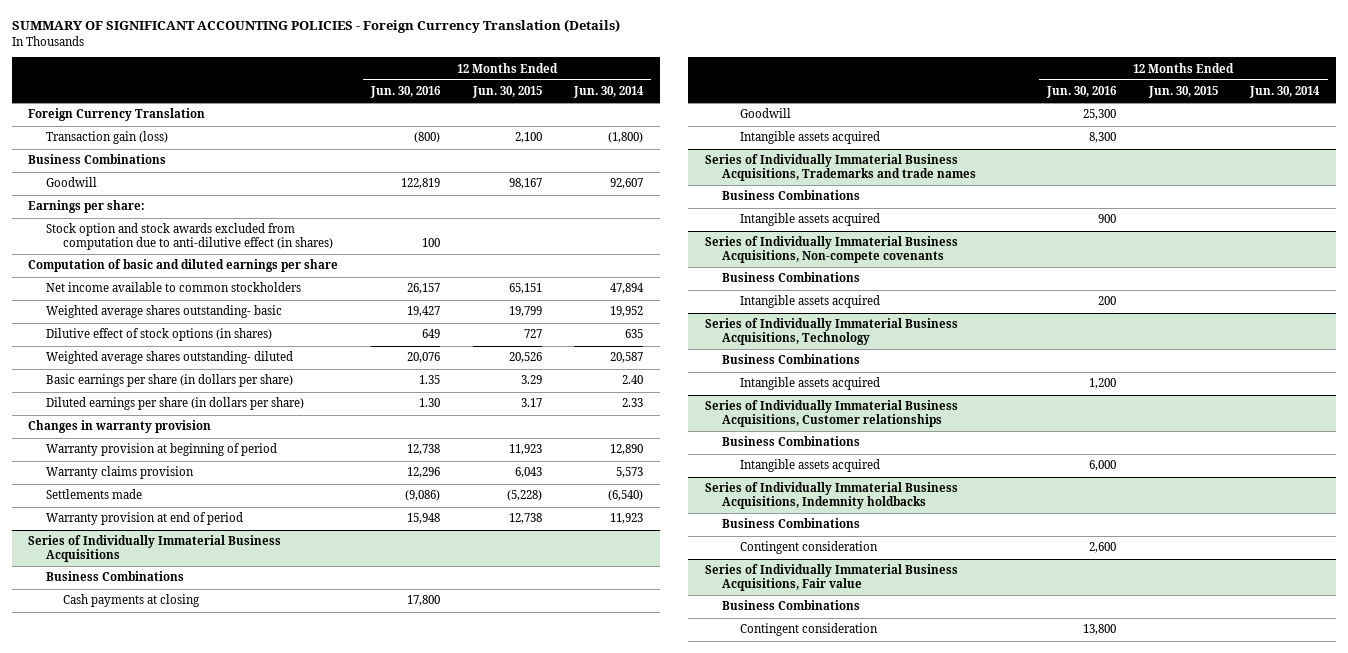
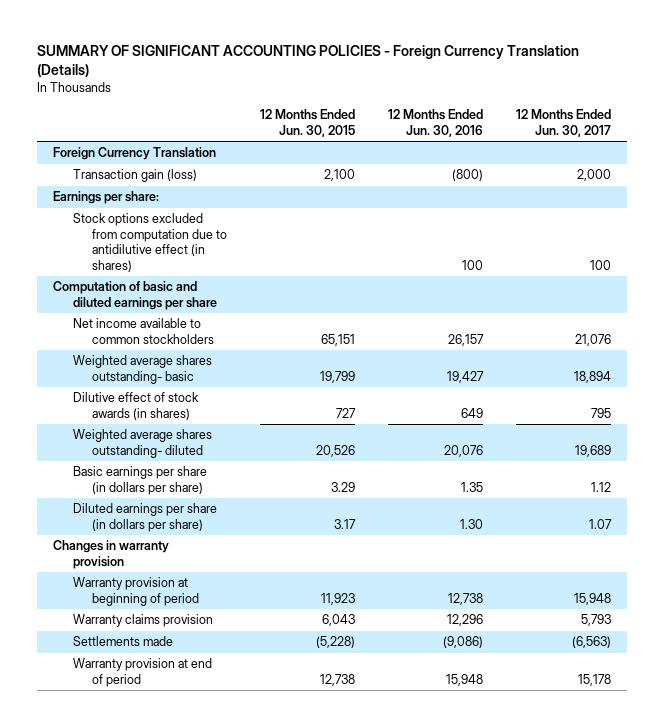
[573,86,645,99] Jun. 30, 2014 -> none
none -> [515,109,611,137] 12 Months Ended Jun. 30, 2017
[28,154,167,165] Business Combinations -> none
[45,177,97,188] Goodwill -> none
[45,223,334,251] Stock option and stock awards excluded from computation due to anti-dilutive effect (in shares) -> [72,213,227,272] Stock options excluded from computation due to antidilutive effect (in shares)
[45,328,272,342] Dilutive effect of stock options (in shares) -> [72,392,199,420] Dilutive effect of stock awards (in shares)
[28,535,282,563] Series of Individually Immaterial Business Acquisitions -> none
[45,571,184,582] Business Combinations -> none
[63,594,201,608] Cash payments at closing -> none
[739,108,791,119] Goodwill -> none
[739,131,880,145] Intangible assets acquired -> none
[704,154,977,182] Series of Individually Immaterial Business Acquisitions, Trademarks and trade names -> none
[722,190,861,201] Business Combinations -> none
[739,213,880,227] Intangible assets acquired -> none
[704,236,958,264] Series of Individually Immaterial Business Acquisitions, Non-compete covenants -> none
[722,272,861,283] Business Combinations -> none
[739,295,880,309] Intangible assets acquired -> none
[704,318,958,346] Series of Individually Immaterial Business Acquisitions, Technology -> none
[722,354,861,365] Business Combinations -> none
[739,377,880,391] Intangible assets acquired -> none
[704,400,958,428] Series of Individually Immaterial Business Acquisitions, Customer relationships -> none
[722,436,861,447] Business Combinations -> none
[739,459,880,473] Intangible assets acquired -> none
[704,482,958,510] Series of Individually Immaterial Business Acquisitions, Indemnity holdbacks -> none
[722,518,861,529] Business Combinations -> none
[739,541,878,555] Contingent consideration -> none
[704,564,958,592] Series of Individually Immaterial Business Acquisitions, Fair value -> none
[722,600,861,611] Business Combinations -> none
[739,623,878,637] Contingent consideration -> none

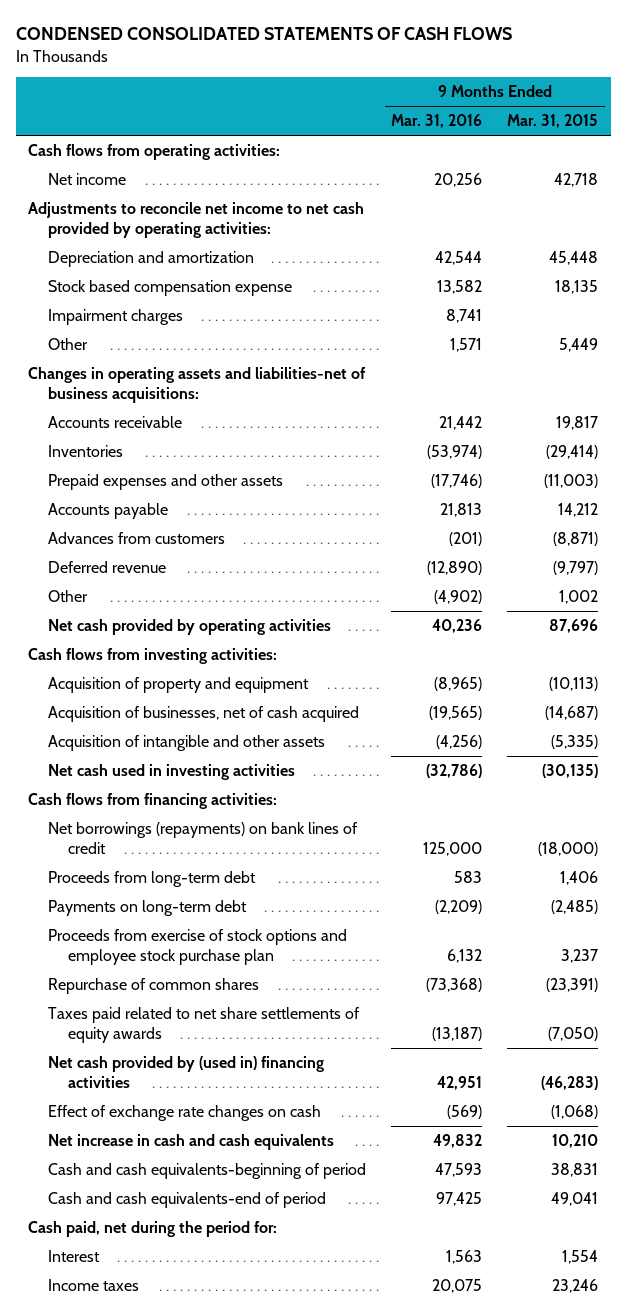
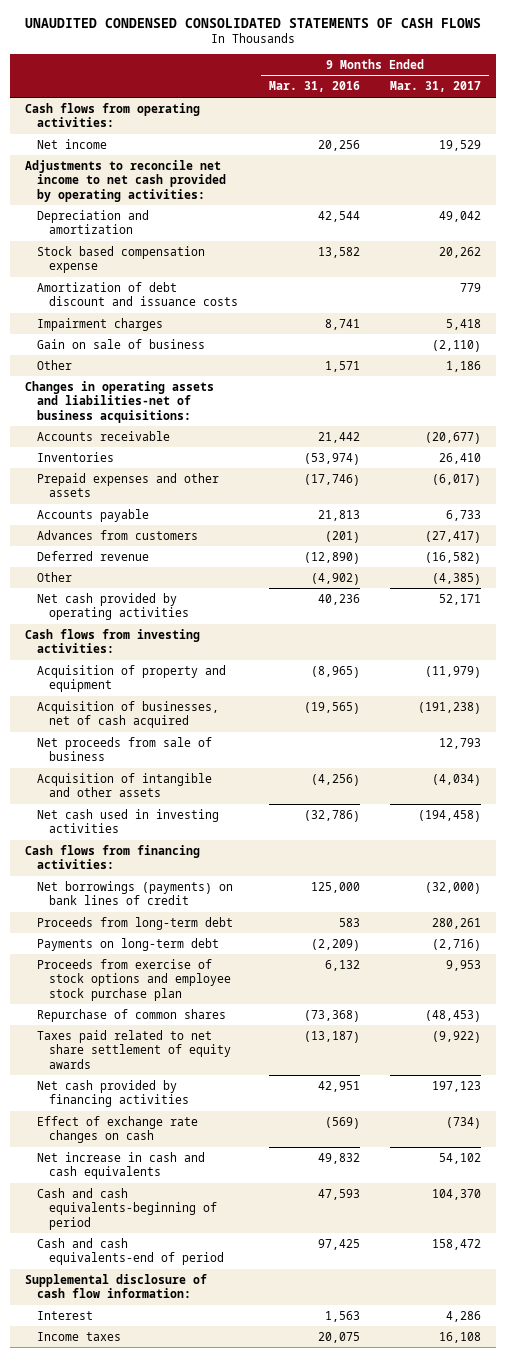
[15,27,512,41] CONDENSED CONSOLIDATED STATEMENTS OF CASH FLOWS -> [25,17,482,28] UNAUDITED CONDENSED CONSOLIDATED STATEMENTS OF CASH FLOWS
[507,114,599,129] Mar. 31, 2015 -> none
none -> [390,81,482,93] Mar. 31, 2017
none -> [37,281,239,307] Amortization of debt discount and issuance costs
none -> [37,338,206,349] Gain on sale of business
none -> [37,736,213,762] Net proceeds from sale of business
[48,821,359,855] Net borrowings (repayments) on bank lines of credit -> [37,880,234,906] Net borrowings (payments) on bank lines of credit
[48,1006,361,1044] Taxes paid related to net share settlements of equity awards -> [37,1029,232,1069] Taxes paid related to net share settlement of equity awards
[48,1055,325,1089] Net cash provided by (used in) financing activities -> [37,1079,190,1108] Net cash provided by financing activities
[28,1220,278,1237] Cash paid, net during the period for: -> none
none -> [25,1273,208,1299] Supplemental disclosure of cash flow information:

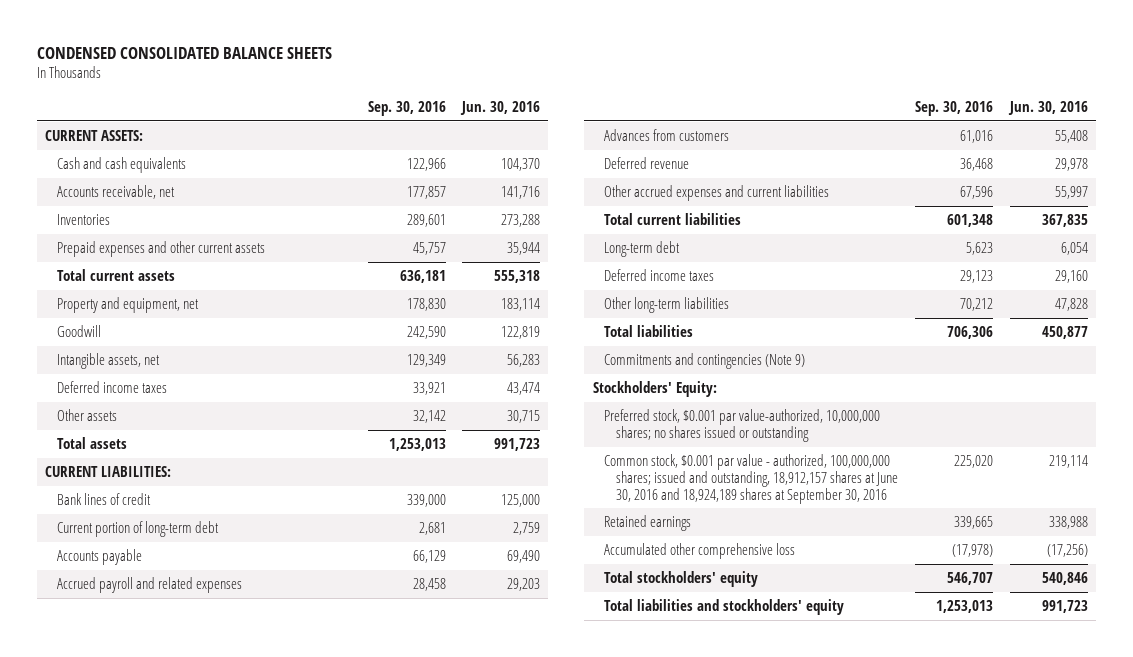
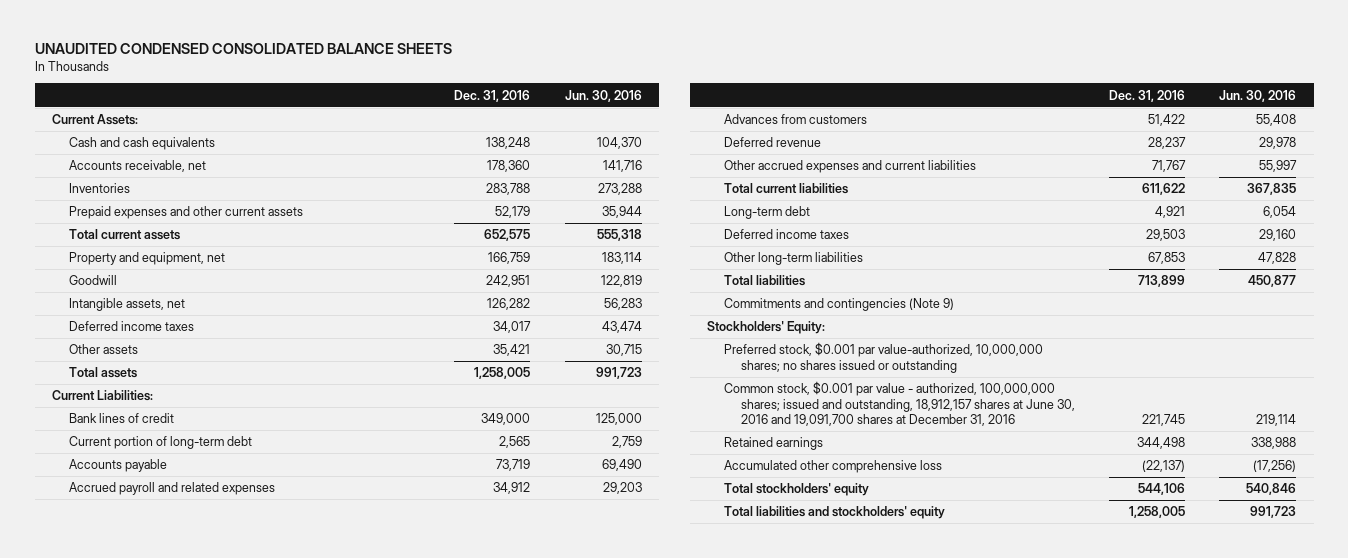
[36,47,332,60] CONDENSED CONSOLIDATED BALANCE SHEETS -> [34,43,452,55] UNAUDITED CONDENSED CONSOLIDATED BALANCE SHEETS
[367,100,446,116] Sep. 30, 2016 -> none
none -> [454,89,531,102] Dec. 31, 2016
[45,130,144,142] CURRENT ASSETS: -> [51,114,138,126] Current Assets:
[45,466,172,478] CURRENT LIABILITIES: -> [51,390,153,402] Current Liabilities:
[604,454,899,504] Common stock, $0.001 par value - authorized, 100,000,000 shares; issued and outstanding, 18,912,157 shares at June 30, 2016 and 18,924,189 shares at September 30, 2016 -> [723,381,1075,426] Common stock, $0.001 par value - authorized, 100,000,000 shares; issued and outstanding, 18,912,157 shares at June 30, 2016 and 19,091,700 shares at December 31, 2016

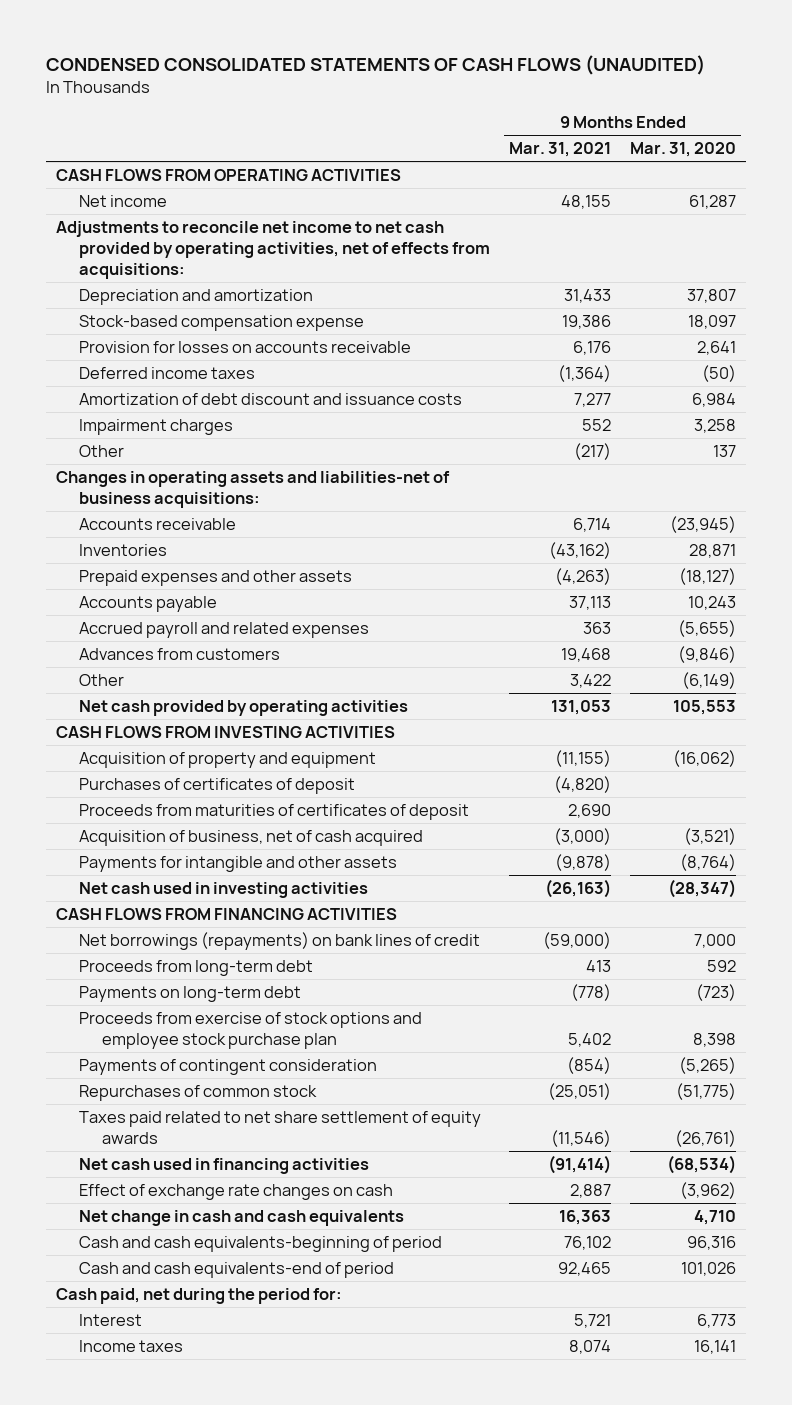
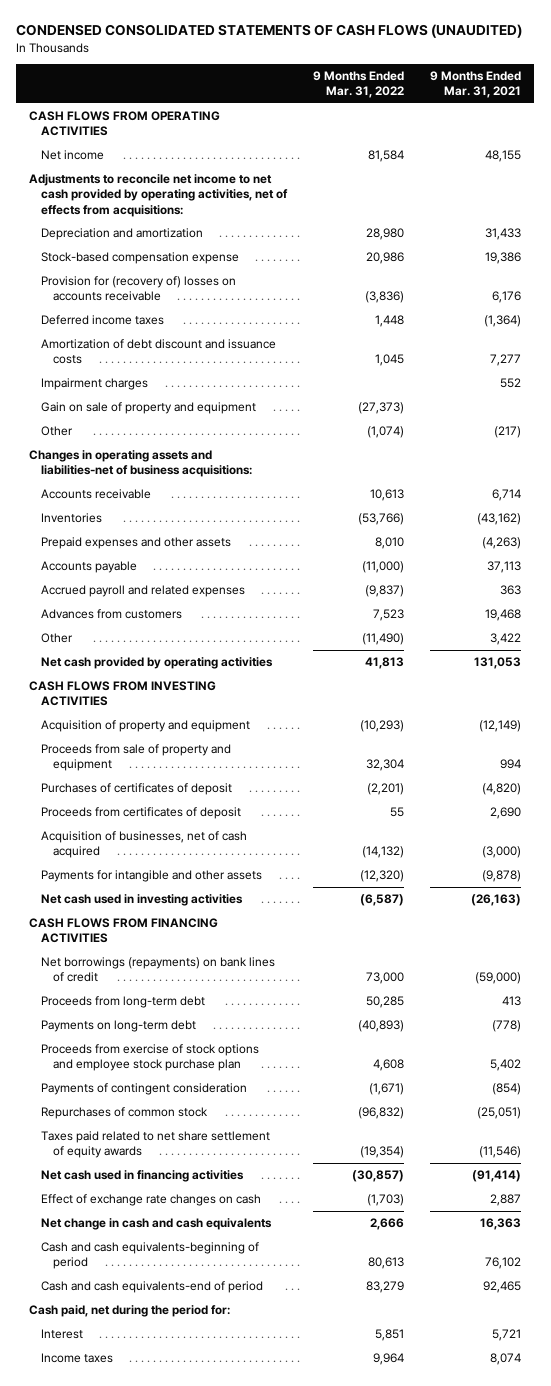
[630,142,737,158] Mar. 31, 2020 -> none
none -> [313,71,405,99] 9 Months Ended Mar. 31, 2022
[78,340,411,353] Provision for losses on accounts receivable -> [41,276,237,302] Provision for (recovery of) losses on accounts receivable
none -> [41,402,257,415] Gain on sale of property and equipment
[554,749,611,767] (11,155) -> [479,720,522,733] (12,149)
none -> [41,744,232,772] Proceeds from sale of property and equipment
[78,803,469,820] Proceeds from maturities of certificates of deposit -> [41,807,242,820] Proceeds from certificates of deposit
[78,829,423,846] Acquisition of business, net of cash acquired -> [41,831,248,859] Acquisition of businesses, net of cash acquired

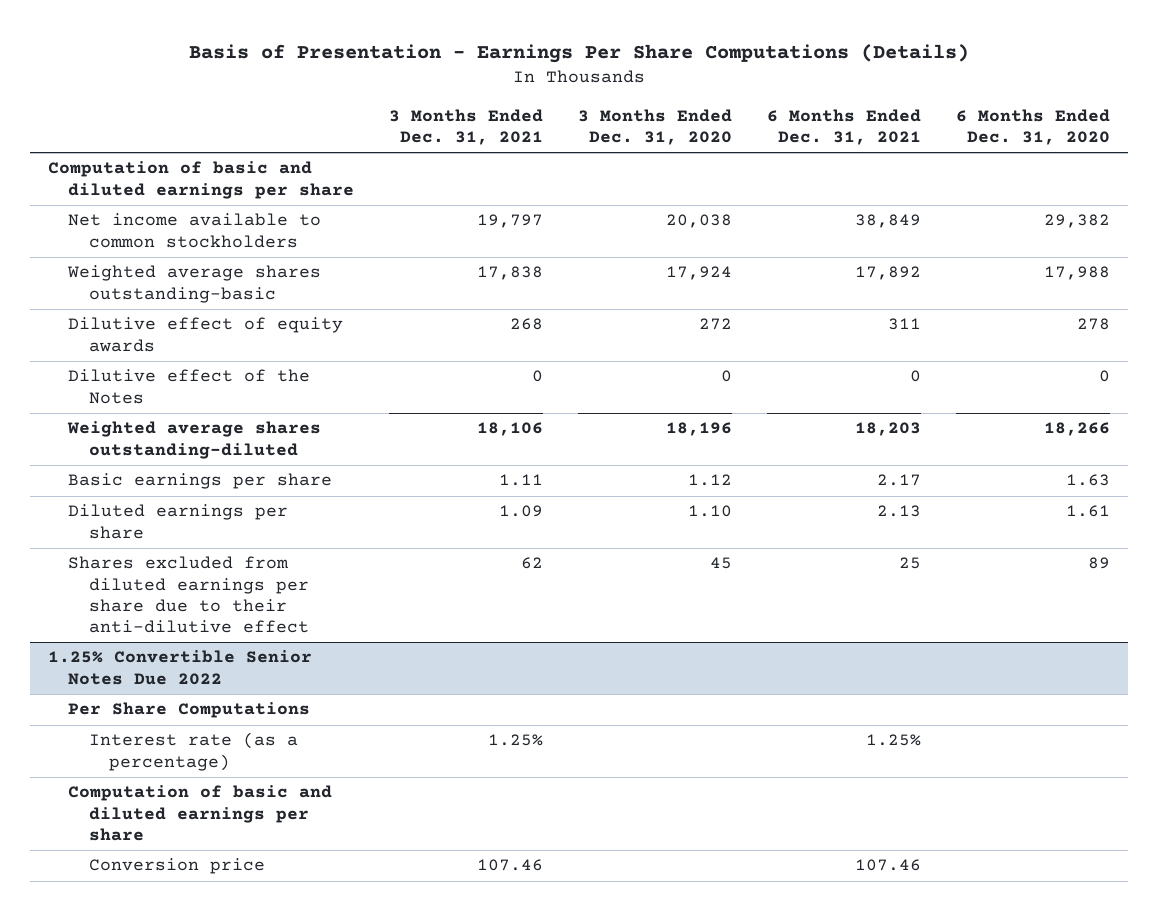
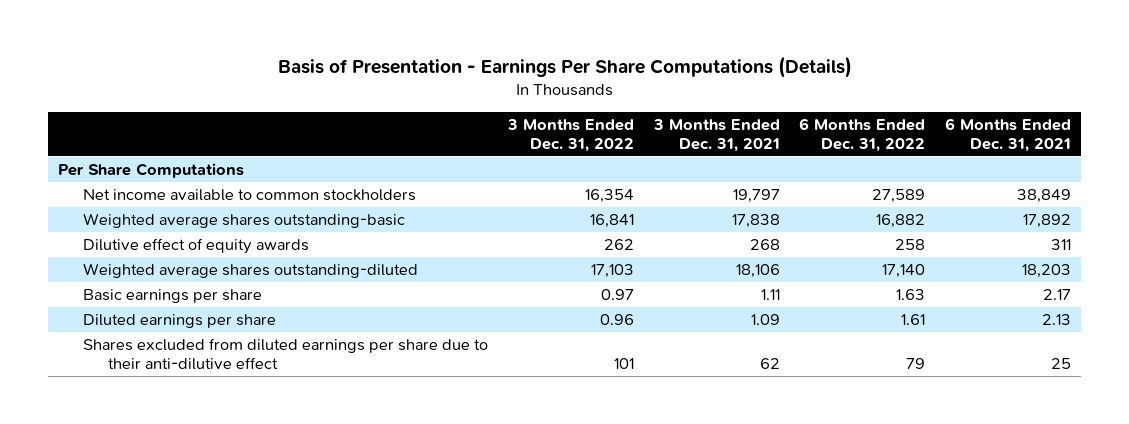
[578,108,733,146] 3 Months Ended Dec. 31, 2020 -> none
[956,108,1111,146] 6 Months Ended Dec. 31, 2020 -> none
none -> [506,118,634,153] 3 Months Ended Dec. 31, 2022
none -> [799,117,926,153] 6 Months Ended Dec. 31, 2022
[47,161,355,199] Computation of basic and diluted earnings per share -> none
none -> [57,163,244,179] Per Share Computations
[68,369,311,404] Dilutive effect of the Notes -> none
[47,650,312,685] 1.25% Convertible Senior Notes Due 2022 -> none
[68,702,311,719] Per Share Computations -> none
[88,732,298,771] Interest rate (as a percentage) -> none
[68,785,333,842] Computation of basic and diluted earnings per share -> none
[88,858,265,875] Conversion price -> none

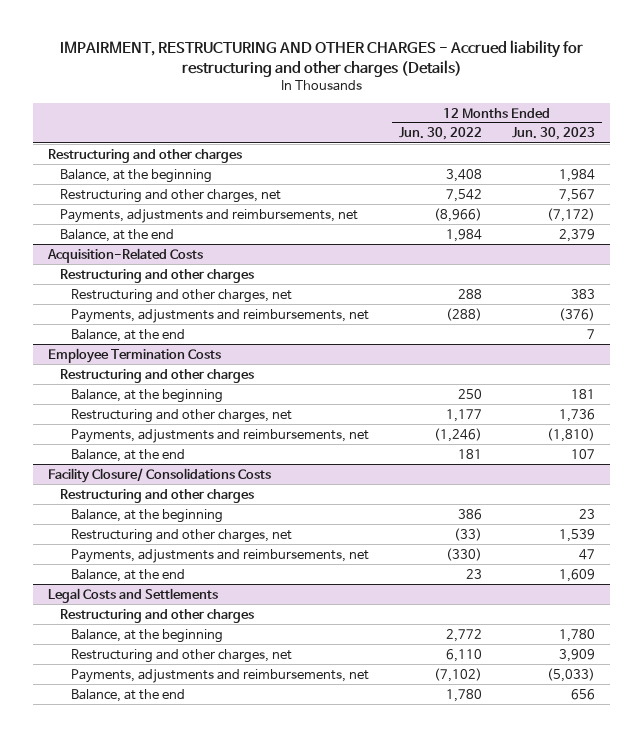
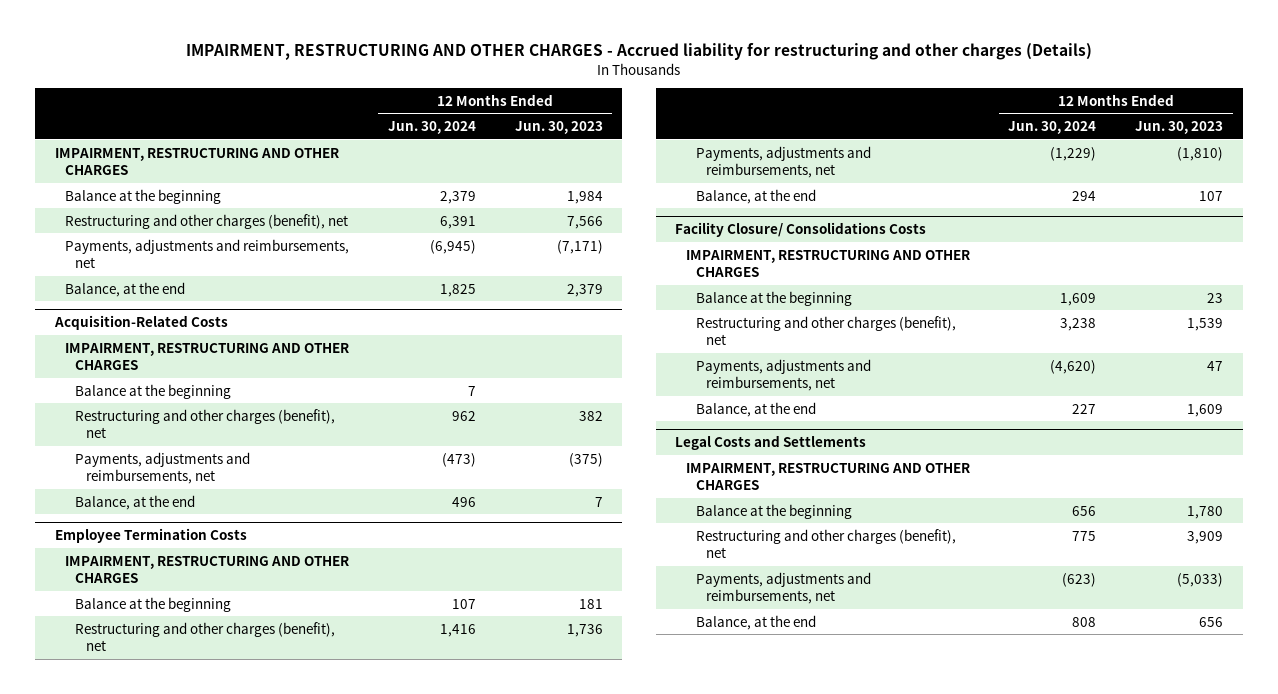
[399,127,483,141] Jun. 30, 2022 -> none
none -> [387,121,476,135] Jun. 30, 2024
[48,148,243,163] Restructuring and other charges -> [54,147,339,175] IMPAIRMENT, RESTRUCTURING AND OTHER CHARGES
[59,168,212,183] Balance, at the beginning -> [64,188,221,204] Balance at the beginning
[59,188,281,203] Restructuring and other charges, net -> [64,213,348,229] Restructuring and other charges (benefit), net
[558,188,595,202] 7,567 -> [566,215,603,229] 7,566
[546,207,595,222] (7,172) -> [556,239,603,254] (7,171)
[59,268,254,283] Restructuring and other charges -> [64,342,349,370] IMPAIRMENT, RESTRUCTURING AND OTHER CHARGES
none -> [75,383,232,399] Balance at the beginning
[71,288,293,303] Restructuring and other charges, net -> [75,408,336,438] Restructuring and other charges (benefit), net
[570,288,595,299] 383 -> [578,410,603,421] 382
[558,307,595,321] (376) -> [568,452,603,467] (375)
[59,368,254,383] Restructuring and other charges -> [64,555,349,583] IMPAIRMENT, RESTRUCTURING AND OTHER CHARGES
[71,388,224,403] Balance, at the beginning -> [75,596,232,612] Balance at the beginning
[71,408,293,423] Restructuring and other charges, net -> [75,621,336,651] Restructuring and other charges (benefit), net
[59,488,254,503] Restructuring and other charges -> [685,249,970,277] IMPAIRMENT, RESTRUCTURING AND OTHER CHARGES
[71,508,224,523] Balance, at the beginning -> [695,290,852,306] Balance at the beginning
[71,528,293,543] Restructuring and other charges, net -> [695,315,956,345] Restructuring and other charges (benefit), net
[59,608,254,623] Restructuring and other charges -> [685,462,970,490] IMPAIRMENT, RESTRUCTURING AND OTHER CHARGES
[71,628,224,643] Balance, at the beginning -> [695,503,852,519] Balance at the beginning
[71,648,293,663] Restructuring and other charges, net -> [695,528,956,558] Restructuring and other charges (benefit), net

